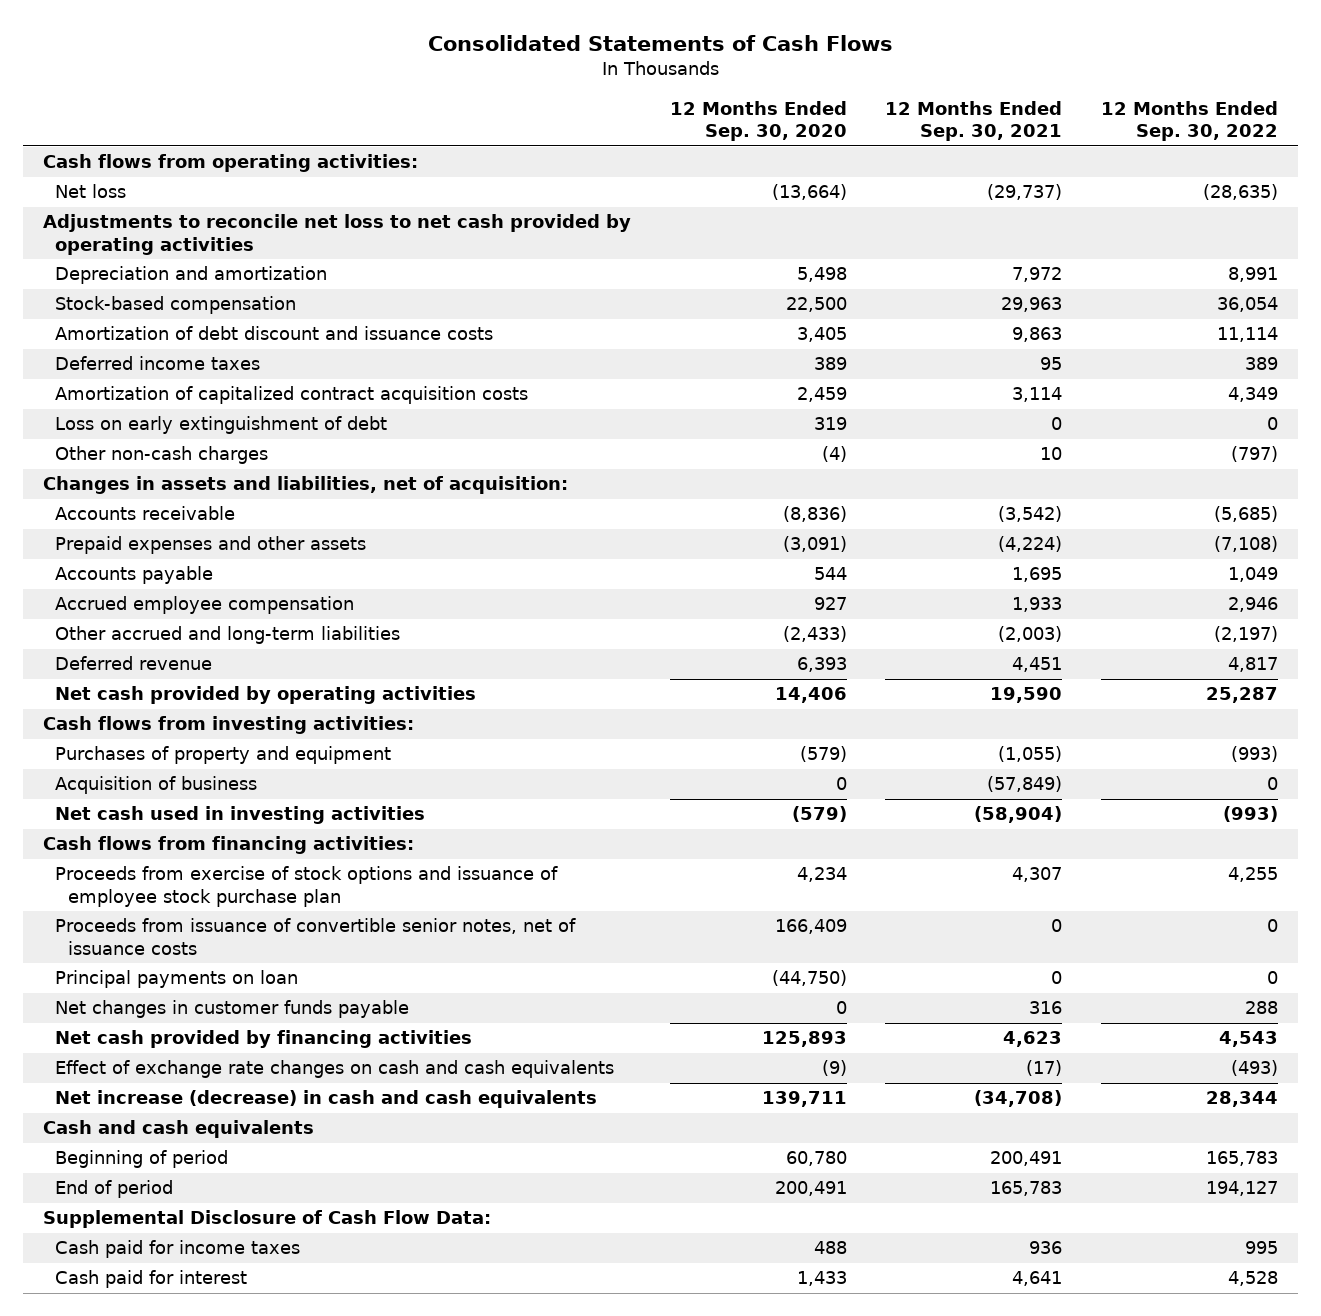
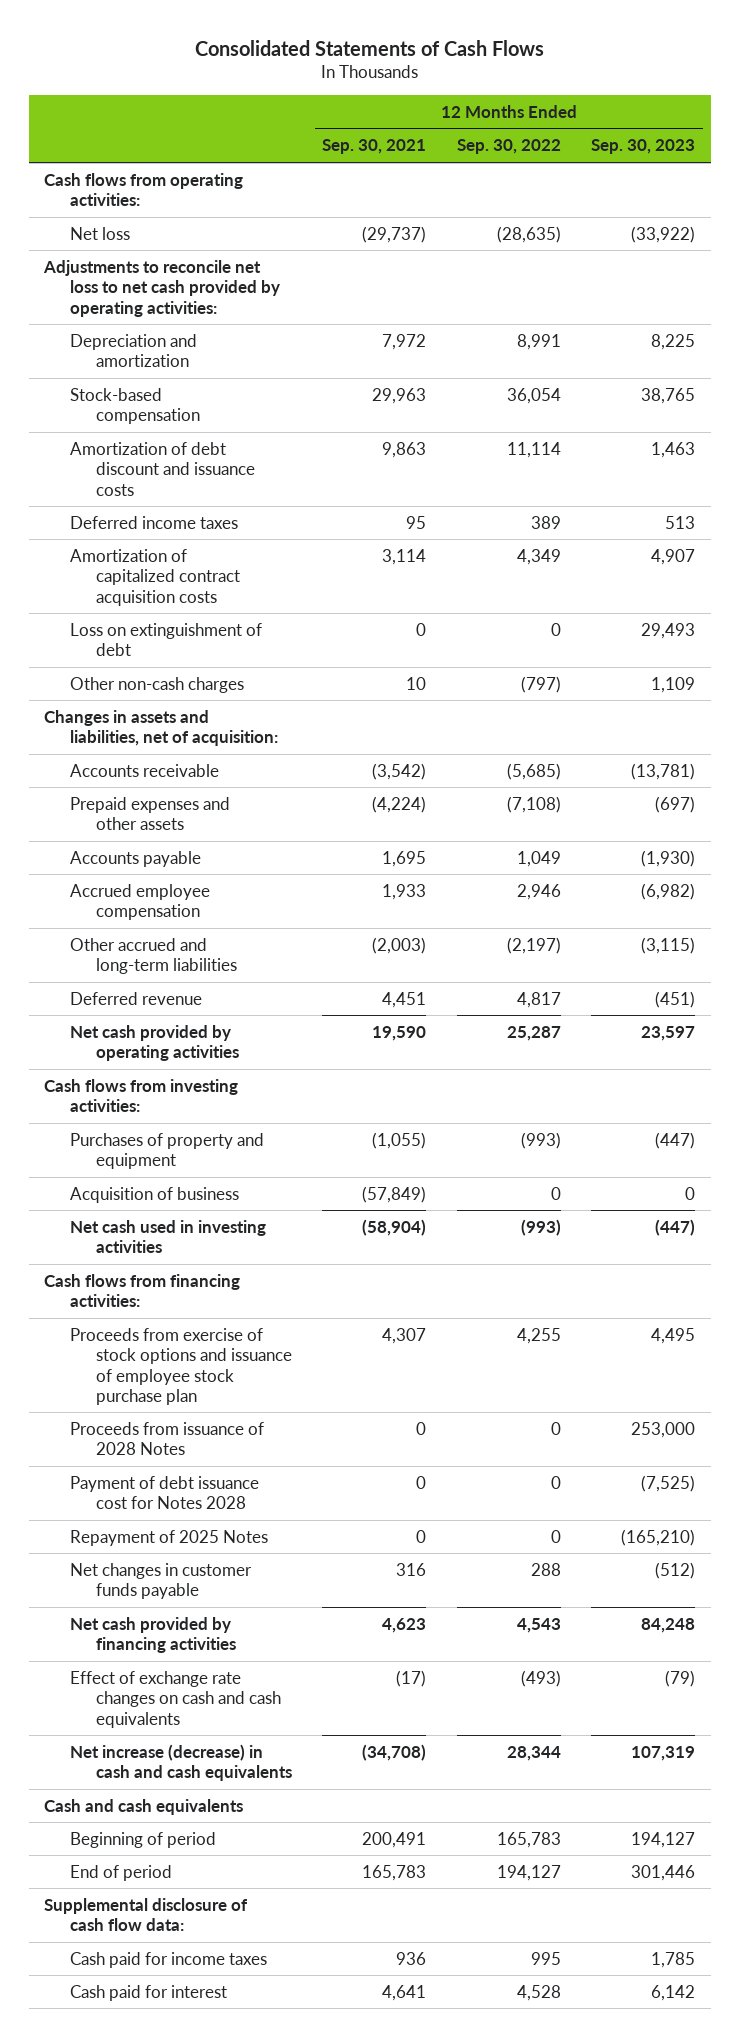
[669,100,847,142] 12 Months Ended Sep. 30, 2020 -> none
none -> [591,139,696,155] Sep. 30, 2023
[42,214,631,255] Adjustments to reconcile net loss to net cash provided by operating activities -> [43,259,281,317] Adjustments to reconcile net loss to net cash provided by operating activities:
[55,416,388,435] Loss on early extinguishment of debt -> [70,622,263,657] Loss on extinguishment of debt
[55,918,577,955] Proceeds from issuance of convertible senior notes, net of issuance costs -> [70,1421,265,1456] Proceeds from issuance of 2028 Notes
none -> [70,1475,260,1510] Payment of debt issuance cost for Notes 2028
[55,970,299,989] Principal payments on loan -> [70,1529,269,1546] Repayment of 2025 Notes
[42,1210,491,1229] Supplemental Disclosure of Cash Flow Data: -> [44,1897,249,1932] Supplemental disclosure of cash flow data:

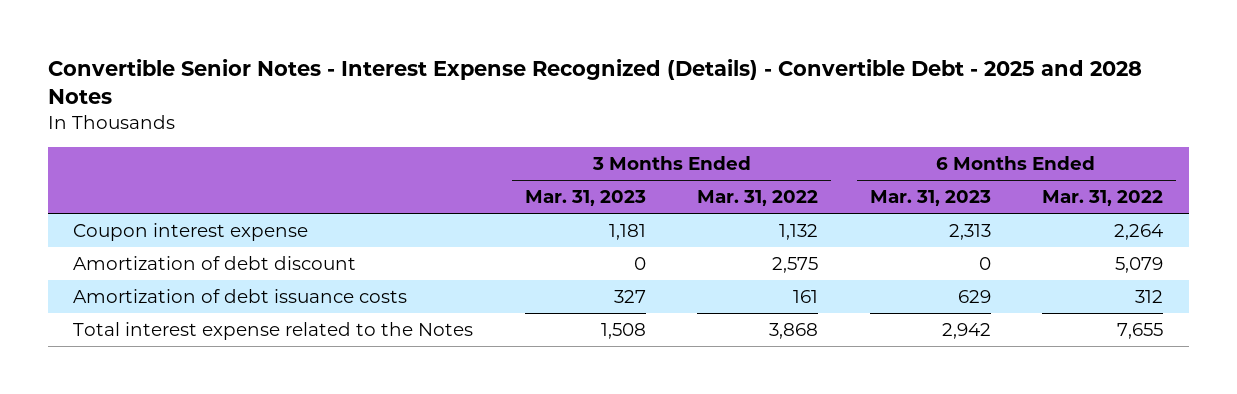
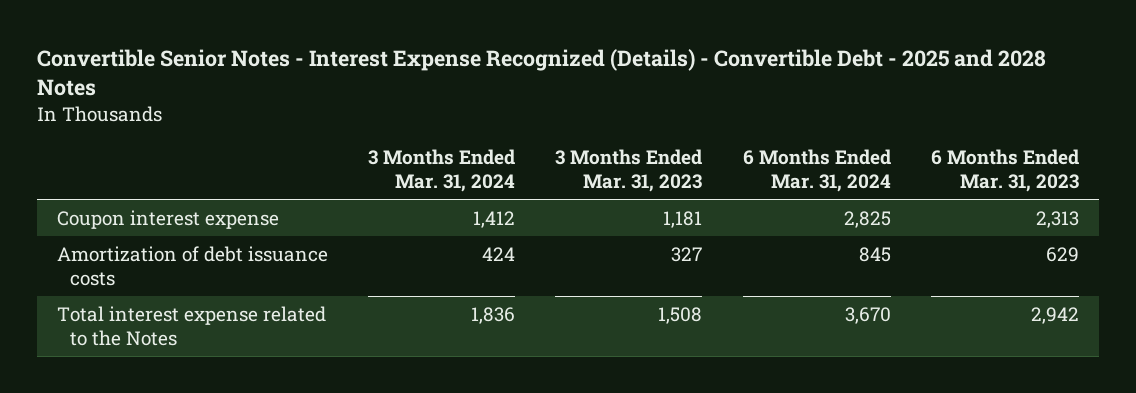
[697,190,819,207] Mar. 31, 2022 -> none
[1042,190,1164,207] Mar. 31, 2022 -> none
none -> [368,149,516,193] 3 Months Ended Mar. 31, 2024
none -> [742,149,891,193] 6 Months Ended Mar. 31, 2024
[73,255,357,270] Amortization of debt discount -> none

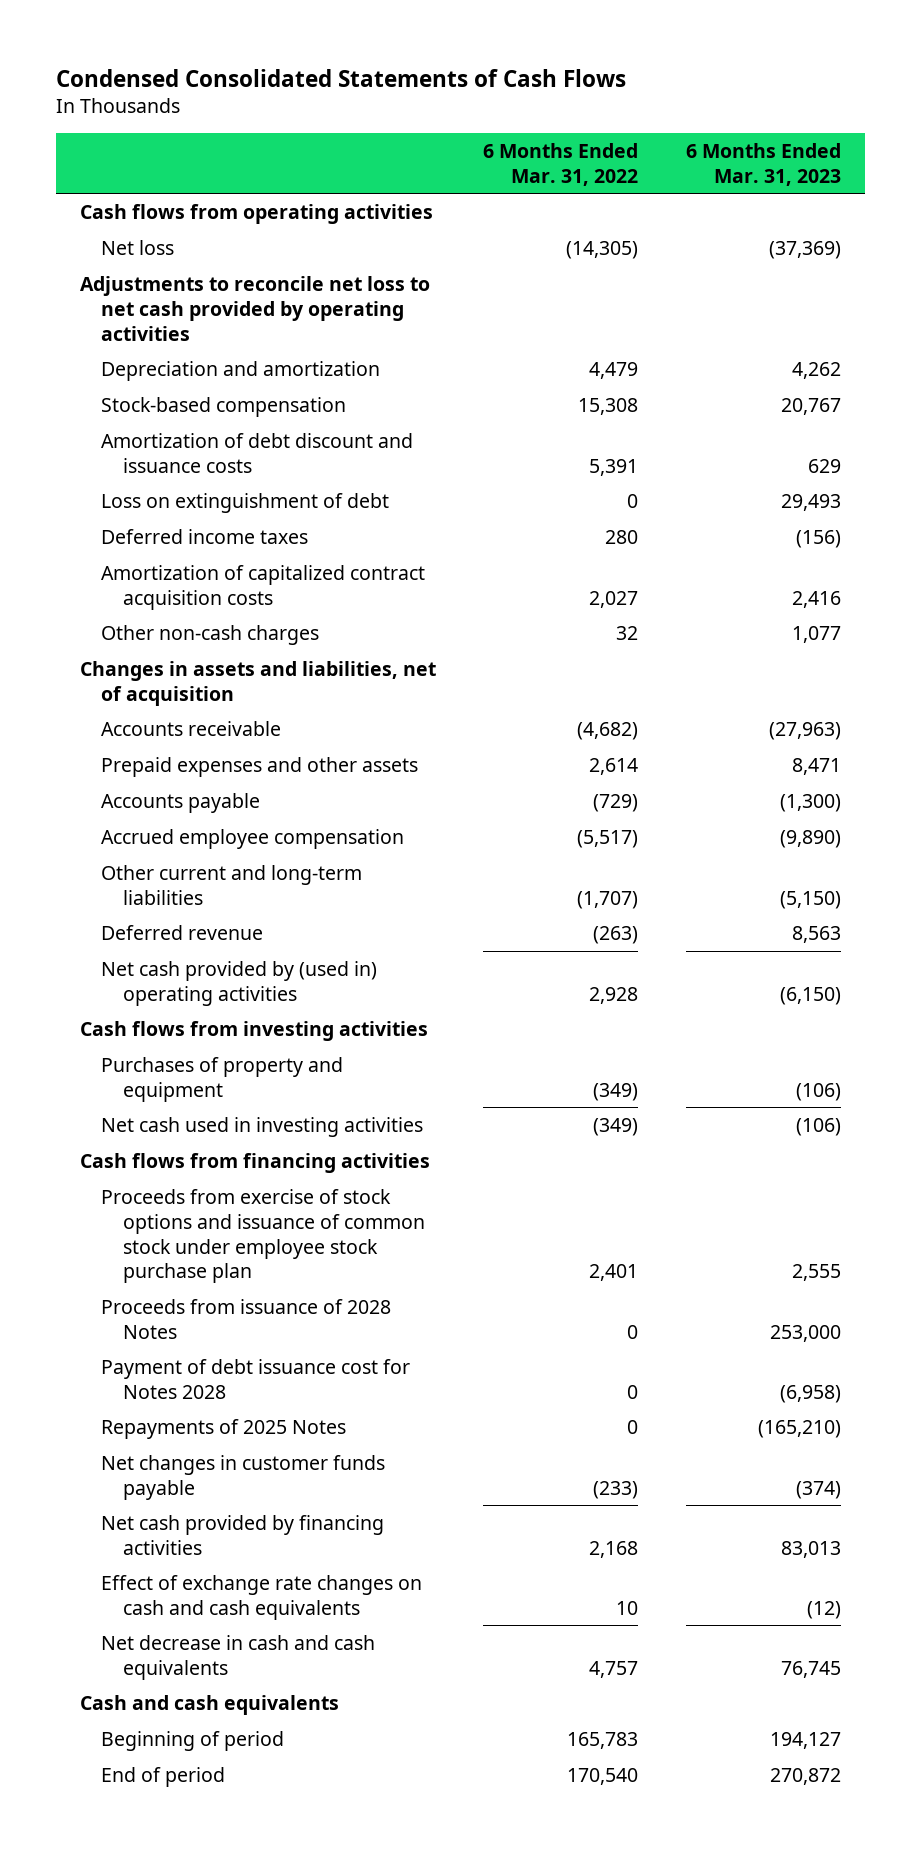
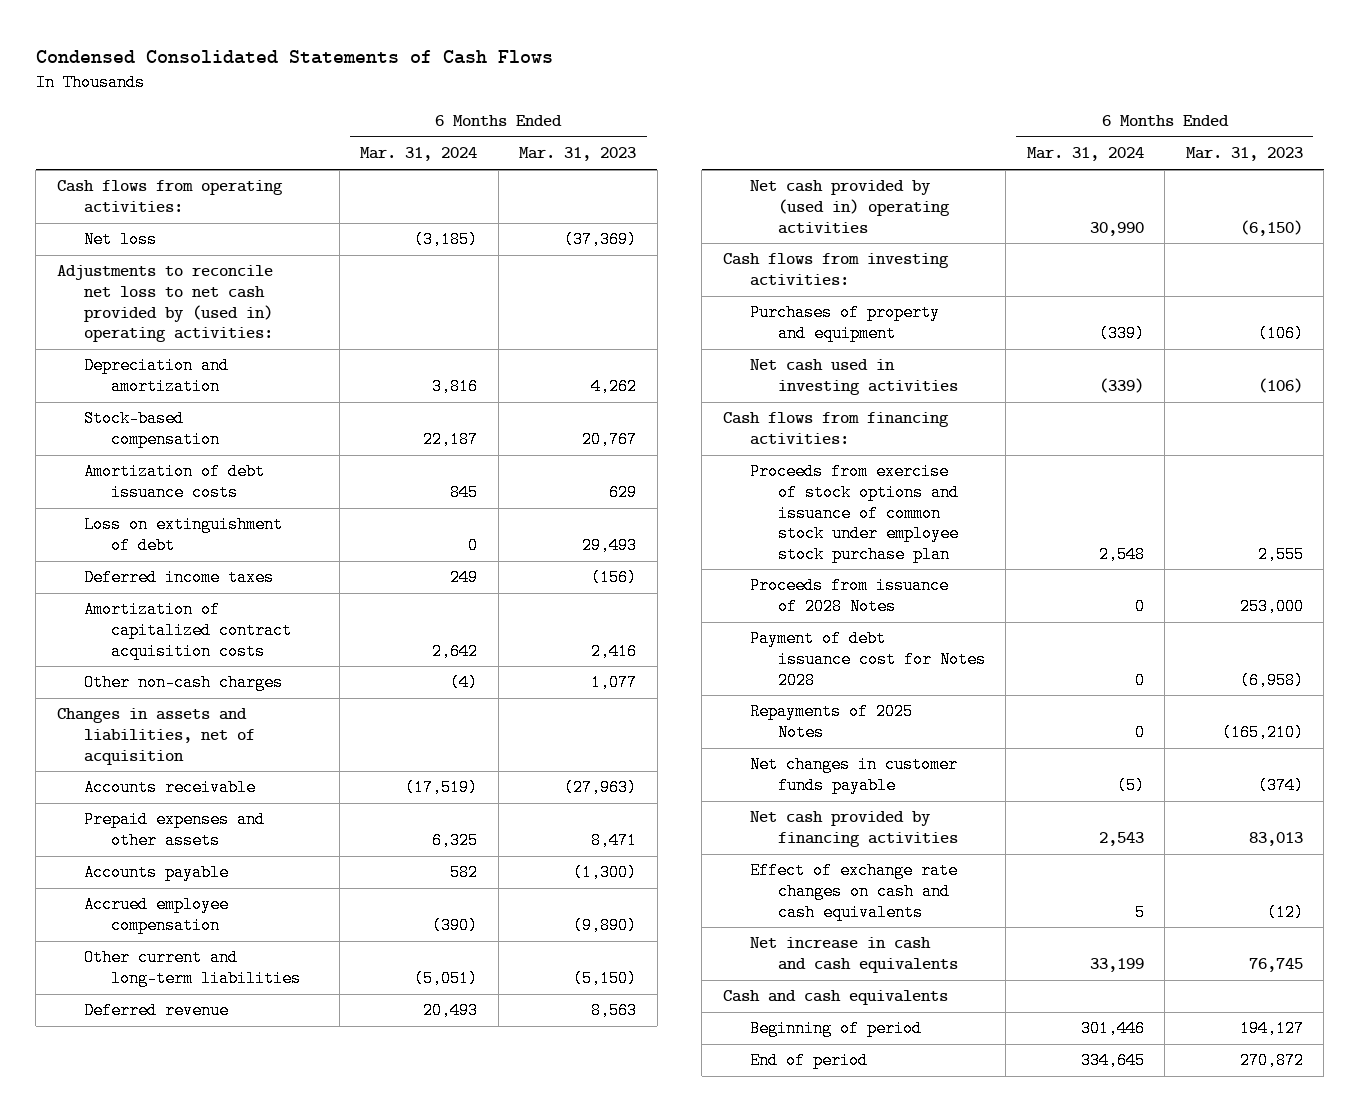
[483,142,639,186] 6 Months Ended Mar. 31, 2022 -> none
none -> [360,147,478,162] Mar. 31, 2024
[79,203,433,224] Cash flows from operating activities -> [56,180,283,214] Cash flows from operating activities:
[79,275,430,341] Adjustments to reconcile net loss to net cash provided by operating activities -> [56,265,274,343] Adjustments to reconcile net loss to net cash provided by (used in) operating activities:
[101,432,414,473] Amortization of debt discount and issuance costs -> [84,463,266,502] Amortization of debt issuance costs
[79,1020,428,1041] Cash flows from investing activities -> [722,253,949,287] Cash flows from investing activities:
[79,1152,430,1173] Cash flows from financing activities -> [722,412,949,446] Cash flows from financing activities:
[101,1634,376,1680] Net decrease in cash and cash equivalents -> [750,937,958,974] Net increase in cash and cash equivalents

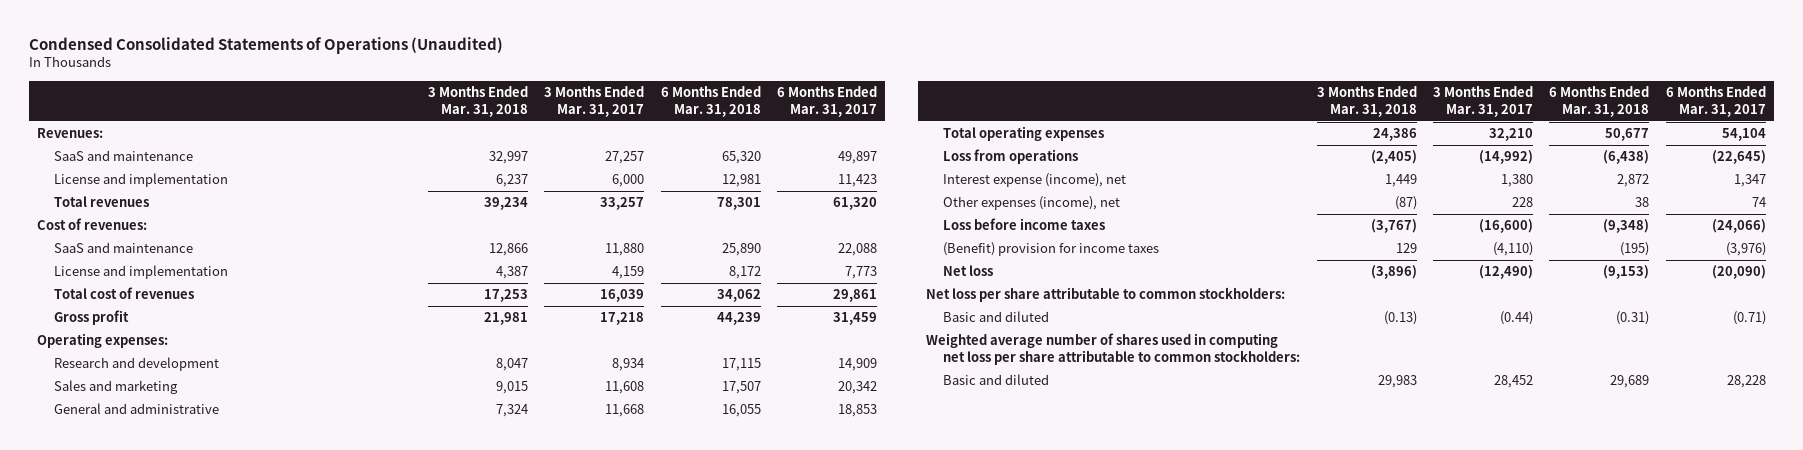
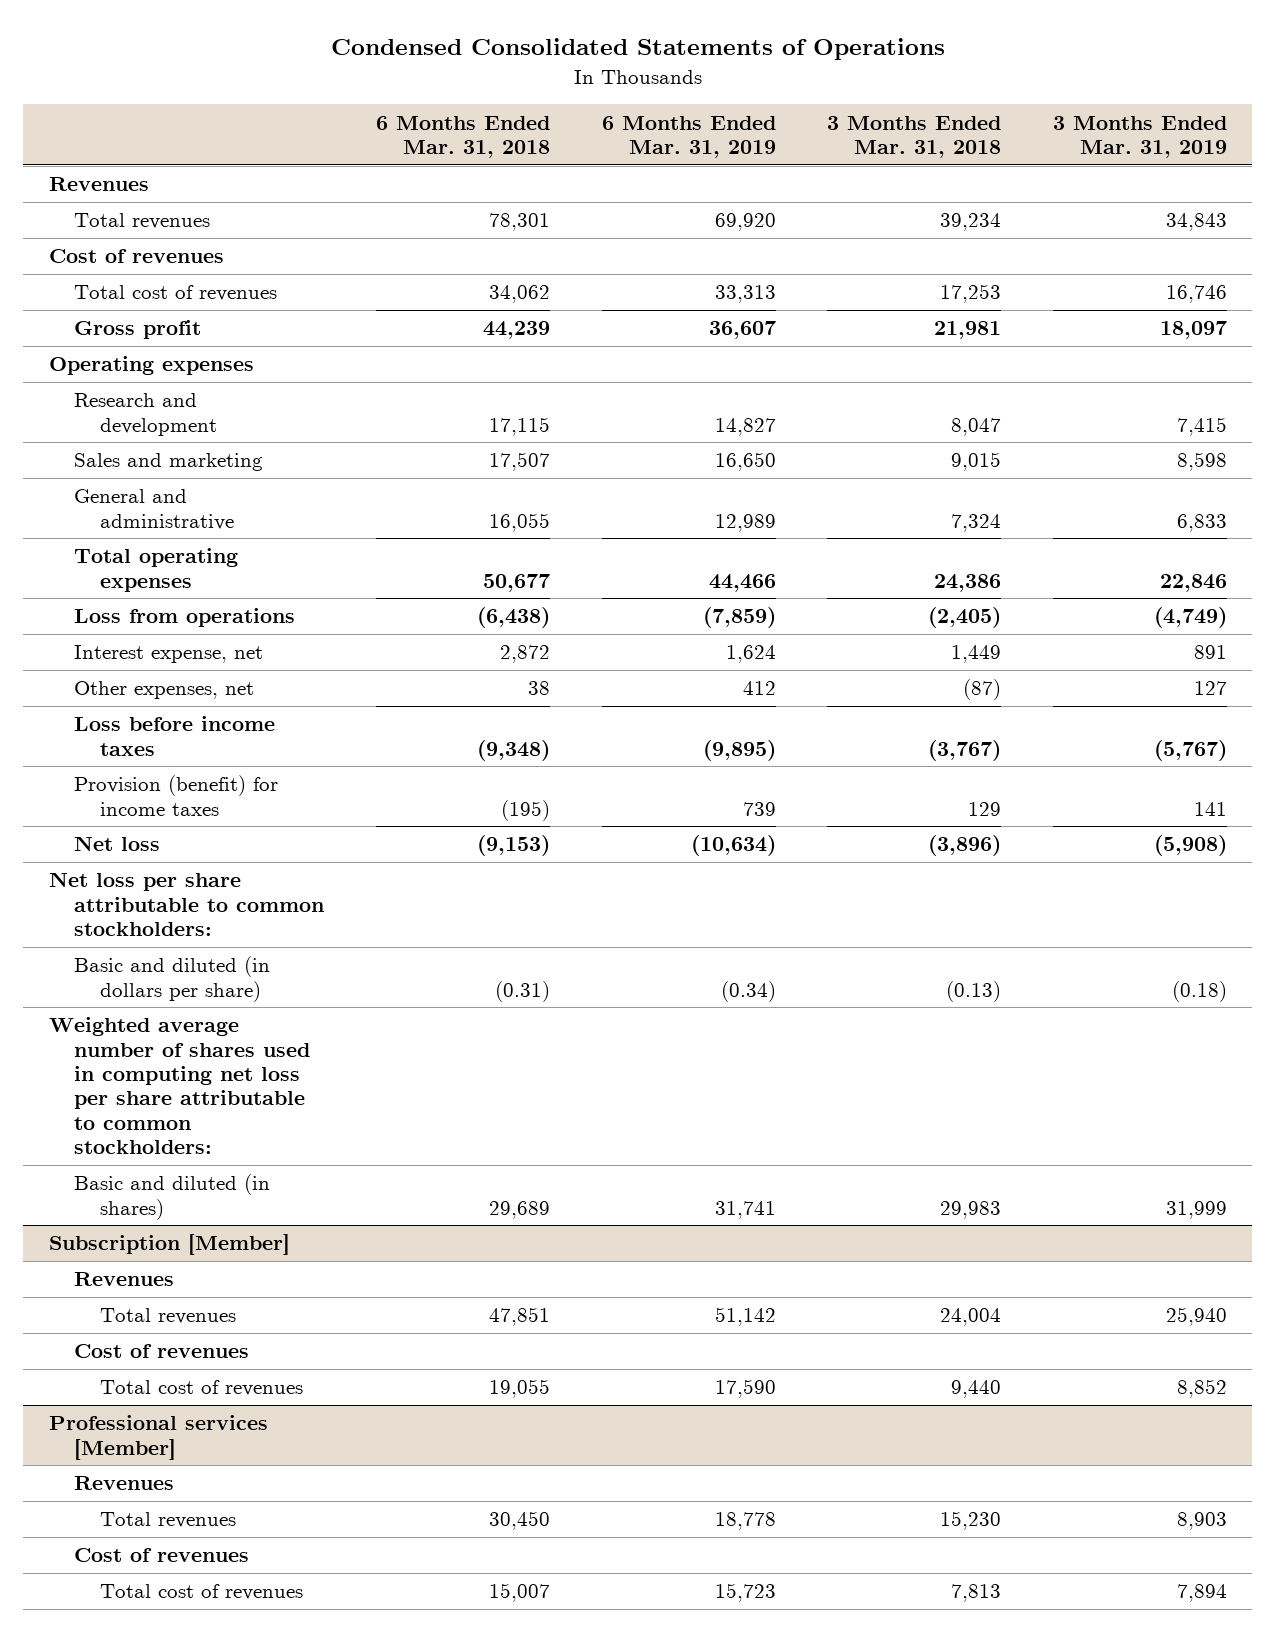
[29,36,504,54] Condensed Consolidated Statements of Operations (Unaudited) -> [330,38,945,61] Condensed Consolidated Statements of Operations
[544,85,645,117] 3 Months Ended Mar. 31, 2017 -> none
[777,85,878,117] 6 Months Ended Mar. 31, 2017 -> none
none -> [601,115,776,158] 6 Months Ended Mar. 31, 2019
none -> [1052,115,1227,158] 3 Months Ended Mar. 31, 2019
[54,150,194,162] SaaS and maintenance -> none
[54,173,229,188] License and implementation -> none
[37,128,104,139] Revenues: -> [48,177,149,192] Revenues
[54,242,194,254] SaaS and maintenance -> none
[54,265,229,280] License and implementation -> none
[37,218,148,231] Cost of revenues: -> [48,249,224,264] Cost of revenues
[37,333,169,349] Operating expenses: -> [48,356,254,376] Operating expenses
[943,173,1127,188] Interest expense (income), net -> [74,645,264,664] Interest expense, net
[943,196,1121,211] Other expenses (income), net -> [74,681,255,700] Other expenses, net
[943,242,1160,257] (Benefit) provision for income taxes -> [74,775,279,816] Provision (benefit) for income taxes
[943,311,1050,323] Basic and diluted -> [74,956,271,1002] Basic and diluted (in dollars per share)
[943,374,1050,386] Basic and diluted -> [74,1174,271,1220] Basic and diluted (in shares)
none -> [48,1234,290,1256] Subscription [Member]
none -> [74,1272,175,1287] Revenues
none -> [100,1308,237,1325] Total revenues
none -> [74,1344,250,1359] Cost of revenues
none -> [100,1380,304,1397] Total cost of revenues
none -> [48,1415,268,1460] Professional services [Member]
none -> [74,1476,175,1491] Revenues
none -> [100,1512,237,1529] Total revenues
none -> [74,1548,250,1563] Cost of revenues
none -> [100,1584,304,1601] Total cost of revenues

